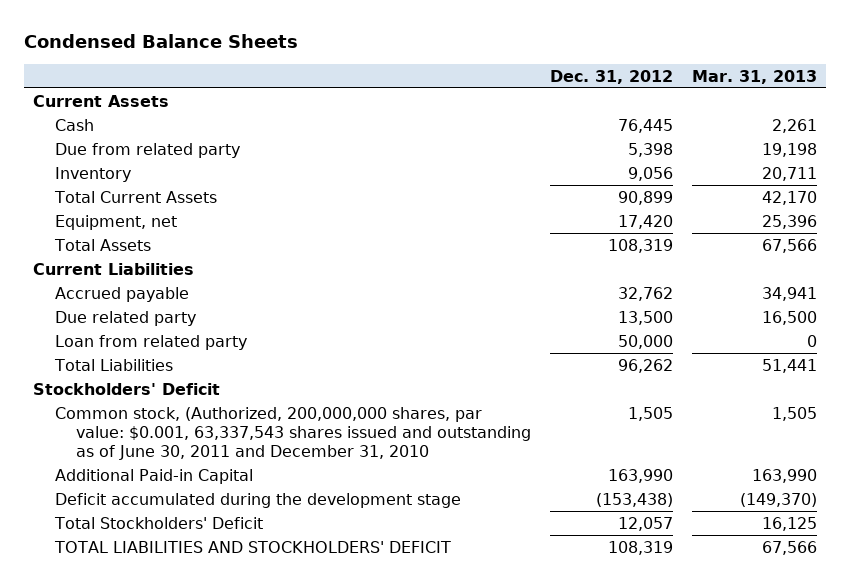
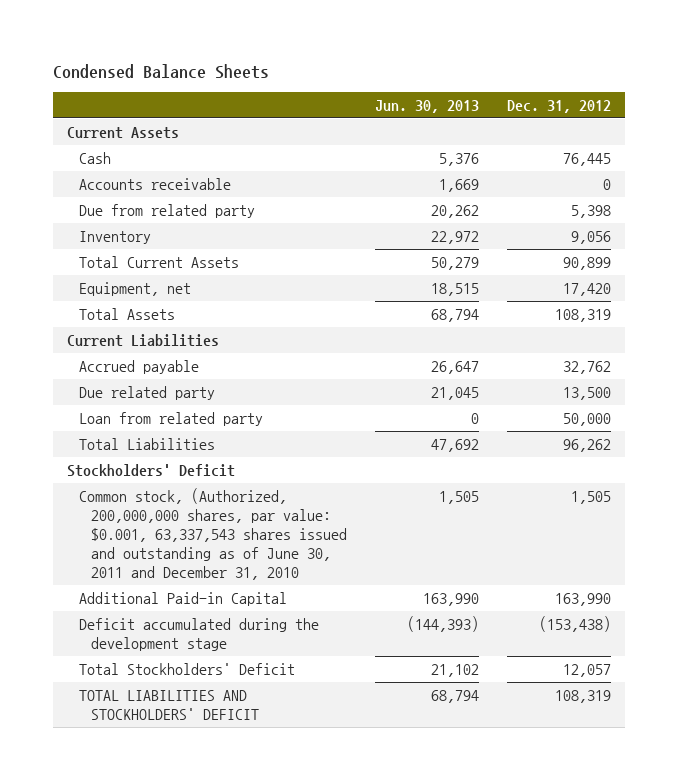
[692,69,818,84] Mar. 31, 2013 -> none
none -> [375,100,480,114] Jun. 30, 2013
none -> [79,177,232,190] Accounts receivable

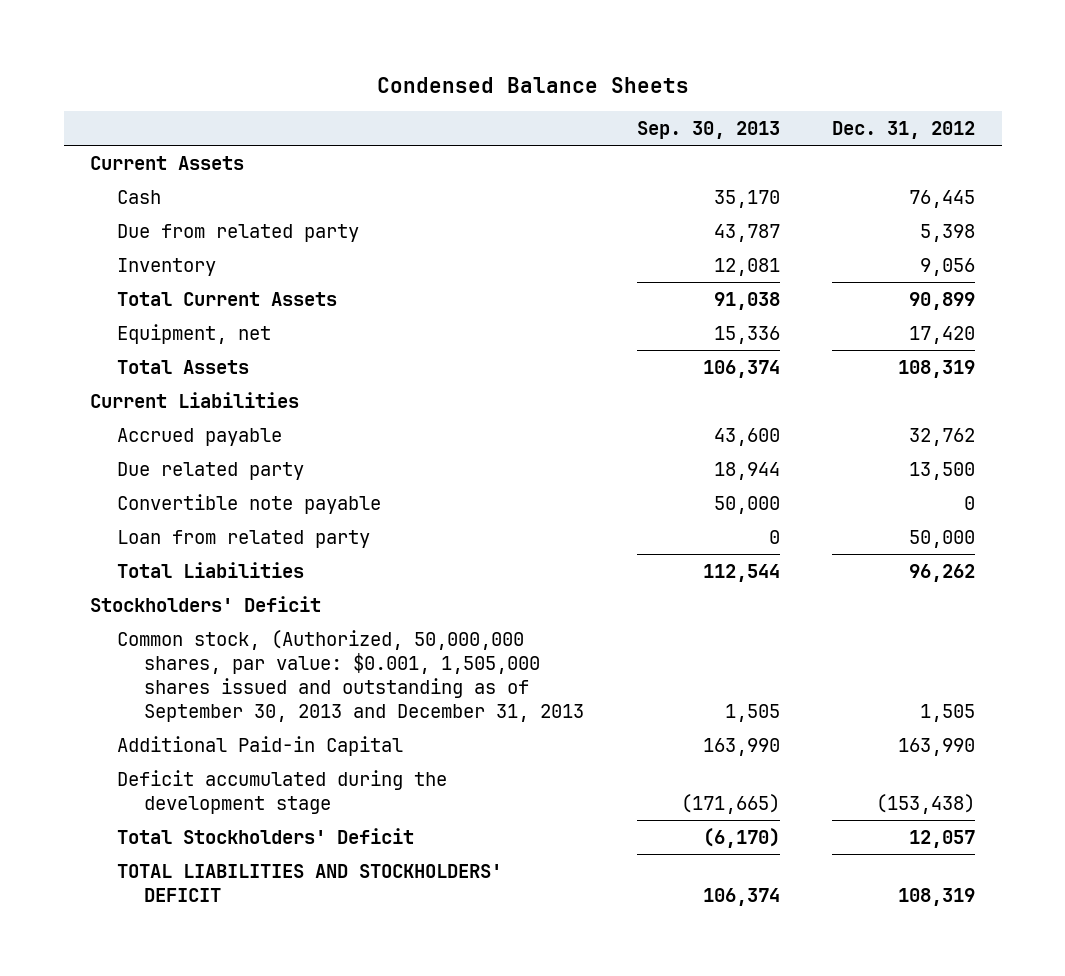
[375,100,480,114] Jun. 30, 2013 -> none
none -> [636,120,780,139] Sep. 30, 2013
[79,177,232,190] Accounts receivable -> none
none -> [117,493,382,514] Convertible note payable
[79,487,348,580] Common stock, (Authorized, 200,000,000 shares, par value: $0.001, 63,337,543 shares issued and outstanding as of June 30, 2011 and December 31, 2010 -> [117,629,585,722] Common stock, (Authorized, 50,000,000 shares, par value: $0.001, 1,505,000 shares issued and outstanding as of September 30, 2013 and December 31, 2013

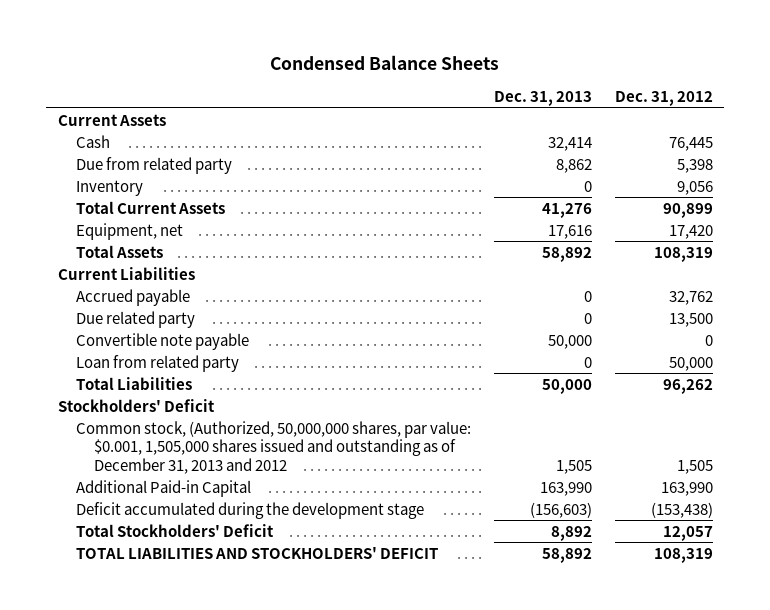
[636,120,780,139] Sep. 30, 2013 -> none
none -> [493,90,592,106] Dec. 31, 2013
[117,629,585,722] Common stock, (Authorized, 50,000,000 shares, par value: $0.001, 1,505,000 shares issued and outstanding as of September 30, 2013 and December 31, 2013 -> [76,420,472,474] Common stock, (Authorized, 50,000,000 shares, par value: $0.001, 1,505,000 shares issued and outstanding as of December 31, 2013 and 2012

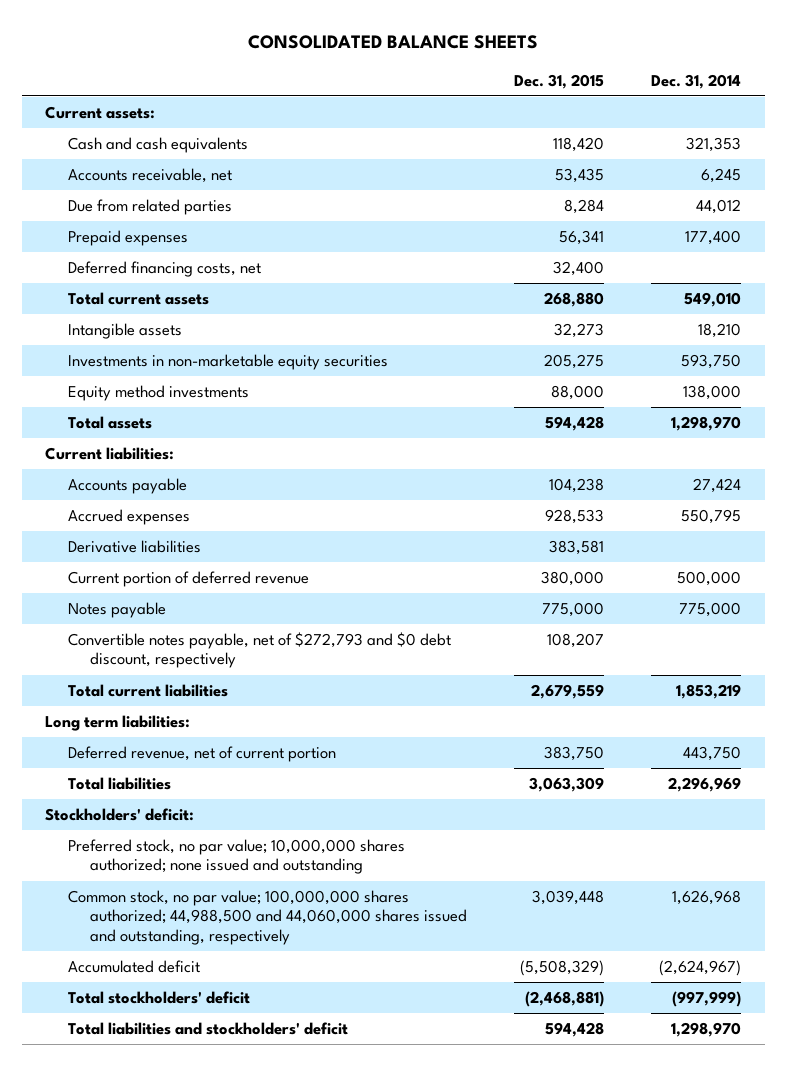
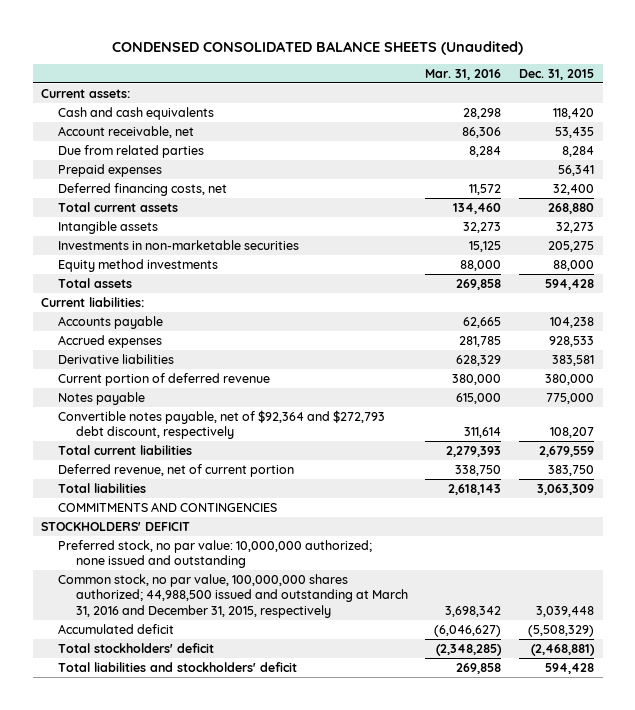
[248,34,539,49] CONSOLIDATED BALANCE SHEETS -> [111,40,523,55] CONDENSED CONSOLIDATED BALANCE SHEETS (Unaudited)
[651,73,742,89] Dec. 31, 2014 -> none
none -> [425,68,502,80] Mar. 31, 2016
[67,168,232,184] Accounts receivable, net -> [58,125,195,138] Account receivable, net
[67,354,388,371] Investments in non-marketable equity securities -> [58,239,300,250] Investments in non-marketable securities
[67,632,451,669] Convertible notes payable, net of $272,793 and $0 debt discount, respectively -> [58,409,386,440] Convertible notes payable, net of $92,364 and $272,793 debt discount, respectively
[45,715,191,732] Long term liabilities: -> none
none -> [58,501,278,512] COMMITMENTS AND CONTINGENCIES
[45,808,195,822] Stockholders' deficit: -> [41,521,191,531] STOCKHOLDERS' DEFICIT
[67,839,405,875] Preferred stock, no par value; 10,000,000 shares authorized; none issued and outstanding -> [58,539,373,569] Preferred stock, no par value: 10,000,000 authorized; none issued and outstanding
[67,890,467,945] Common stock, no par value; 100,000,000 shares authorized; 44,988,500 and 44,060,000 shares issued and outstanding, respectively -> [58,573,408,619] Common stock, no par value, 100,000,000 shares authorized; 44,988,500 issued and outstanding at March 31, 2016 and December 31, 2015, respectively

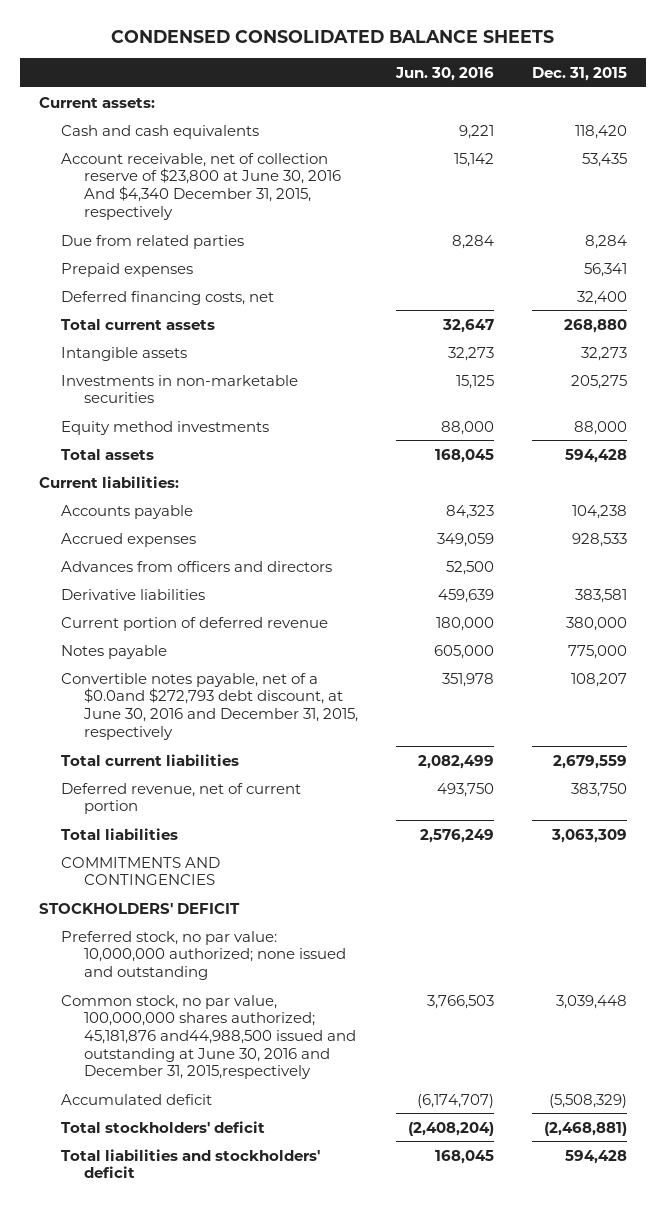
[111,40,523,55] CONDENSED CONSOLIDATED BALANCE SHEETS (Unaudited) -> [110,30,554,44] CONDENSED CONSOLIDATED BALANCE SHEETS
[425,68,502,80] Mar. 31, 2016 -> none
none -> [395,66,495,81] Jun. 30, 2016
[58,125,195,138] Account receivable, net -> [61,152,342,220] Account receivable, net of collection reserve of $23,800 at June 30, 2016 And $4,340 December 31, 2015, respectively
none -> [61,560,333,572] Advances from officers and directors
[58,409,386,440] Convertible notes payable, net of $92,364 and $272,793 debt discount, respectively -> [61,672,359,740] Convertible notes payable, net of a $0.0and $272,793 debt discount, at June 30, 2016 and December 31, 2015, respectively
[58,573,408,619] Common stock, no par value, 100,000,000 shares authorized; 44,988,500 issued and outstanding at March 31, 2016 and December 31, 2015, respectively -> [61,994,357,1080] Common stock, no par value, 100,000,000 shares authorized; 45,181,876 and44,988,500 issued and outstanding at June 30, 2016 and December 31, 2015,respectively

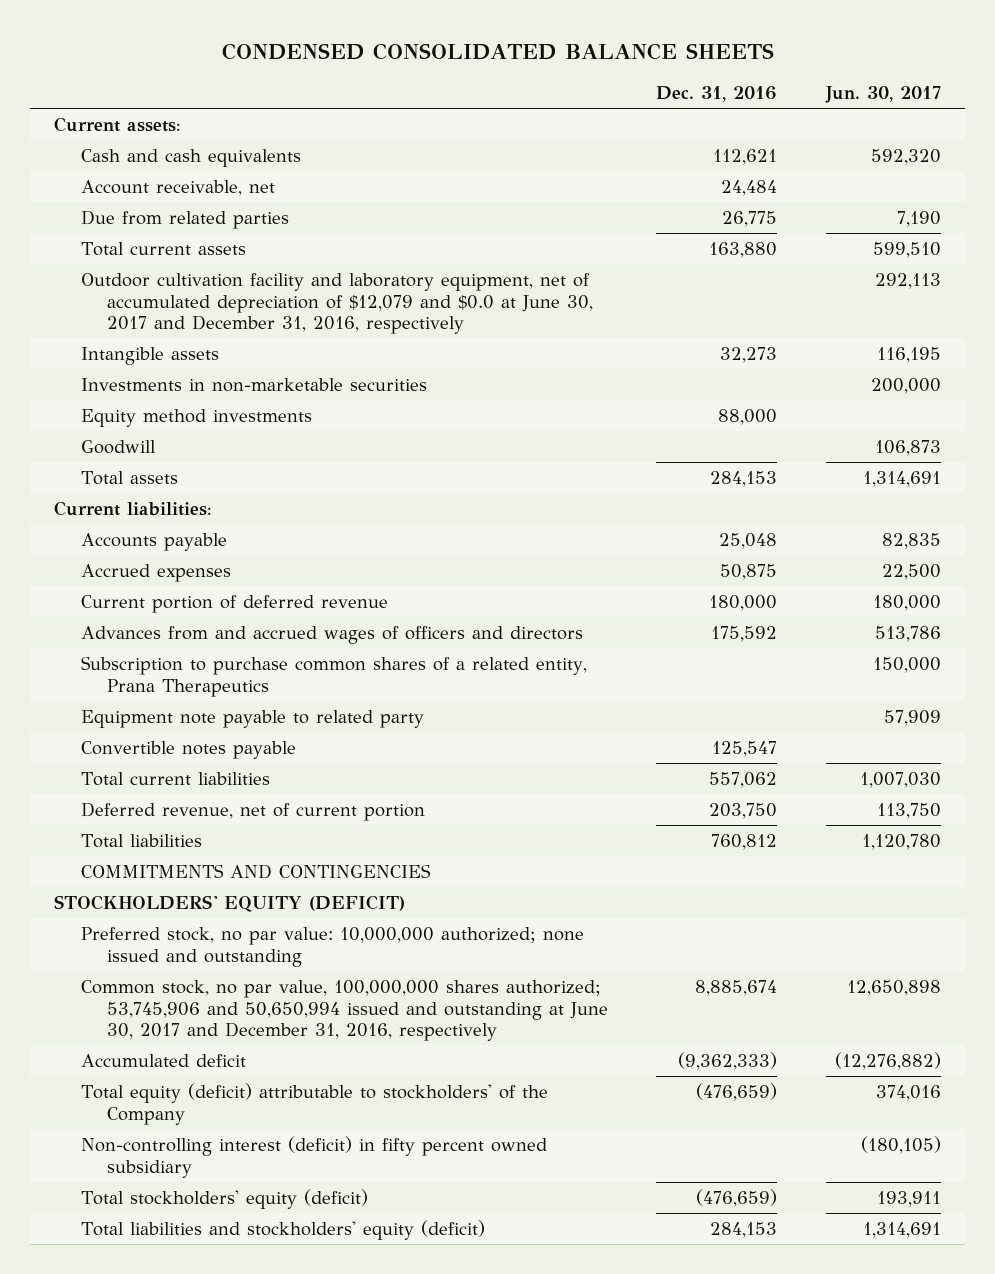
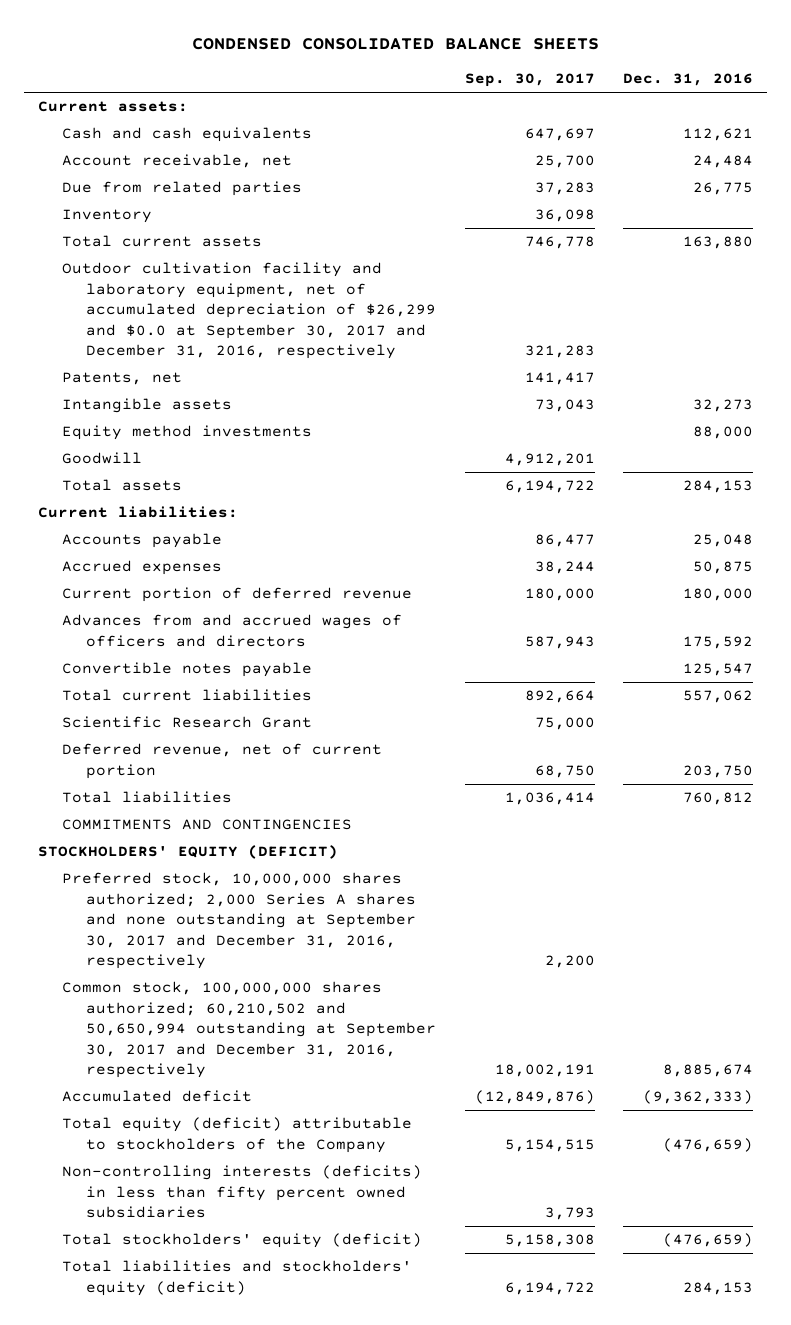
[824,86,941,104] Jun. 30, 2017 -> none
none -> [464,73,595,88] Sep. 30, 2017
none -> [62,209,153,224] Inventory
[80,272,593,335] Outdoor cultivation facility and laboratory equipment, net of accumulated depreciation of $12,079 and $0.0 at June 30, 2017 and December 31, 2016, respectively -> [62,262,436,360] Outdoor cultivation facility and laboratory equipment, net of accumulated depreciation of $26,299 and $0.0 at September 30, 2017 and December 31, 2016, respectively
none -> [62,372,183,386] Patents, net
[80,377,427,392] Investments in non-marketable securities -> none
[80,655,587,697] Subscription to purchase common shares of a related entity, Prana Therapeutics -> none
[80,709,424,728] Equipment note payable to related party -> none
none -> [62,716,313,729] Scientific Research Grant
[80,926,584,967] Preferred stock, no par value: 10,000,000 authorized; none issued and outstanding -> [62,872,416,970] Preferred stock, 10,000,000 shares authorized; 2,000 Series A shares and none outstanding at September 30, 2017 and December 31, 2016, respectively
[80,979,608,1042] Common stock, no par value, 100,000,000 shares authorized; 53,745,906 and 50,650,994 issued and outstanding at June 30, 2017 and December 31, 2016, respectively -> [62,981,436,1079] Common stock, 100,000,000 shares authorized; 60,210,502 and 50,650,994 outstanding at September 30, 2017 and December 31, 2016, respectively
[80,1082,548,1125] Total equity (deficit) attributable to stockholders' of the Company -> [62,1117,413,1153] Total equity (deficit) attributable to stockholders of the Company
[80,1135,547,1178] Non-controlling interest (deficit) in fifty percent owned subsidiary -> [62,1165,423,1219] Non-controlling interests (deficits) in less than fifty percent owned subsidiaries

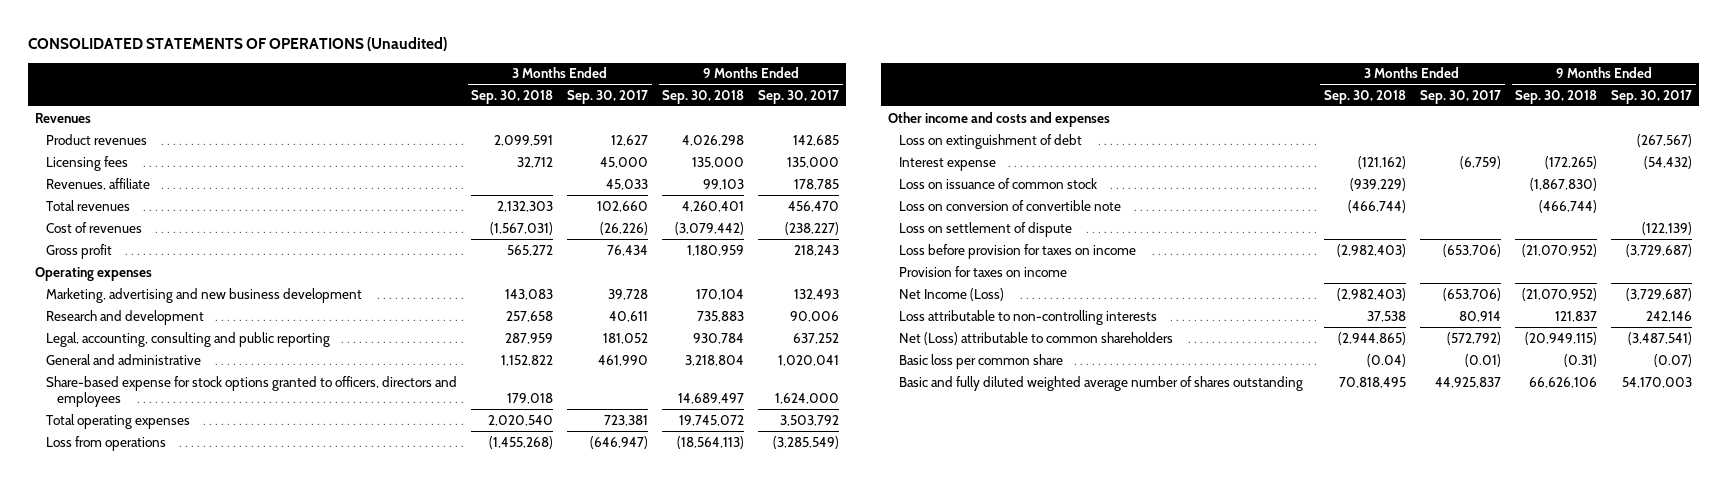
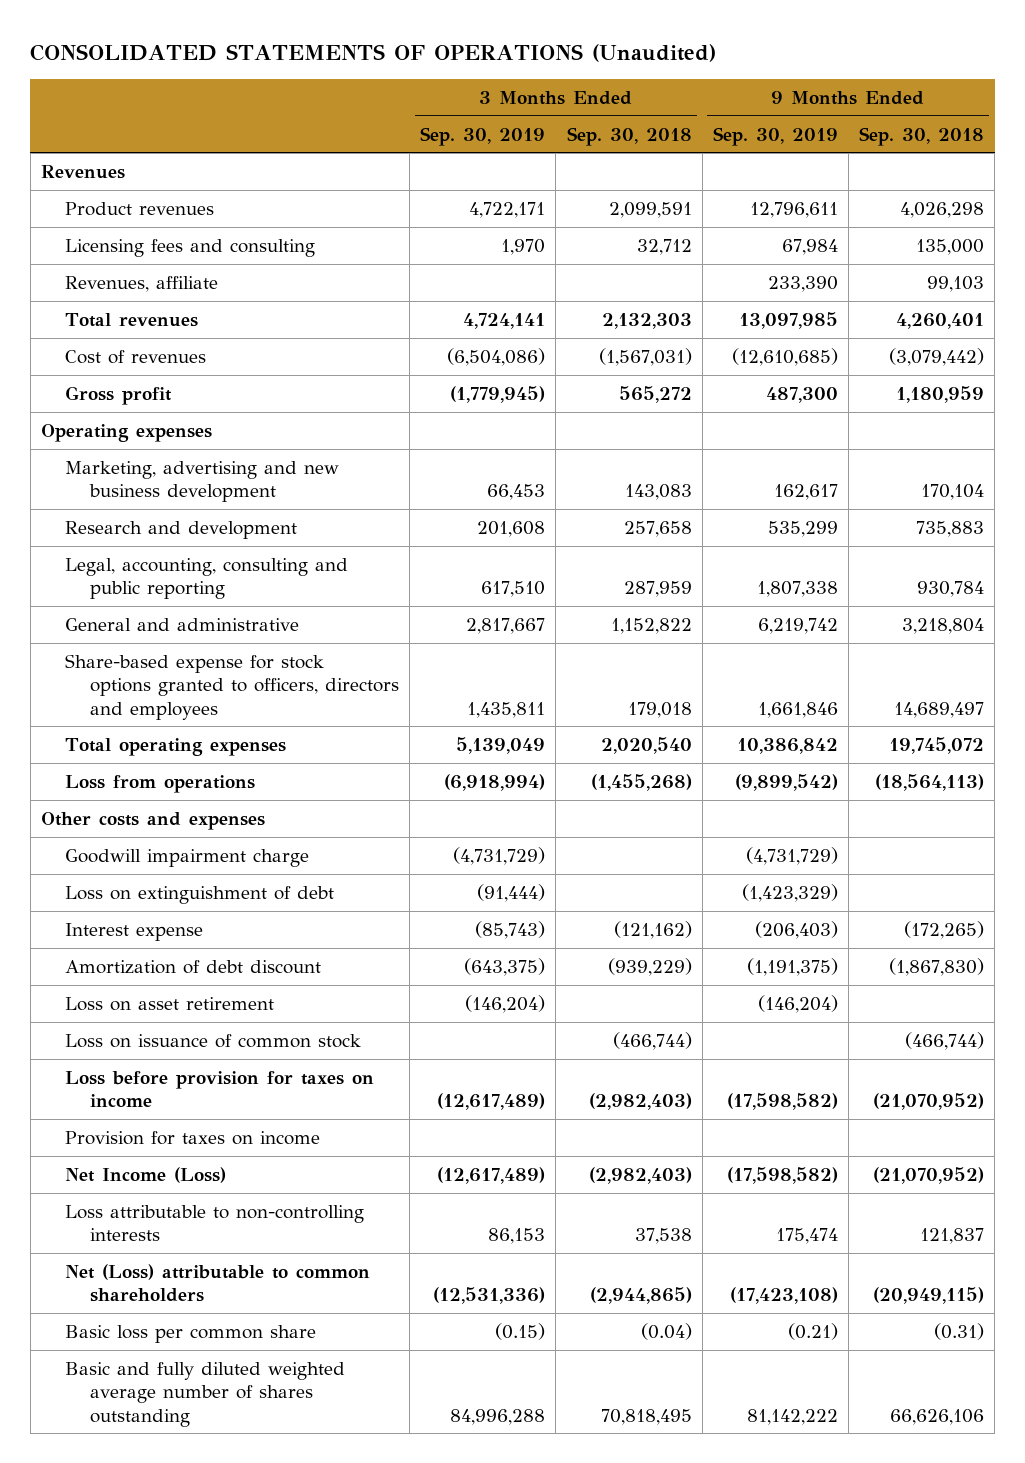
[567,89,649,104] Sep. 30, 2017 -> none
[758,89,840,104] Sep. 30, 2017 -> none
none -> [420,126,546,146] Sep. 30, 2019
none -> [712,126,838,146] Sep. 30, 2019
[46,155,129,171] Licensing fees -> [65,238,316,257] Licensing fees and consulting
[887,111,1110,127] Other income and costs and expenses -> [40,811,265,830] Other costs and expenses
none -> [65,848,310,867] Goodwill impairment charge
[898,199,1121,211] Loss on conversion of convertible note -> none
[898,221,1072,237] Loss on settlement of dispute -> none
none -> [65,959,322,974] Amortization of debt discount
none -> [65,996,275,1011] Loss on asset retirement
[1349,177,1406,191] (939,229) -> [612,1031,692,1050] (466,744)
[1530,177,1598,191] (1,867,830) -> [905,1031,985,1050] (466,744)

